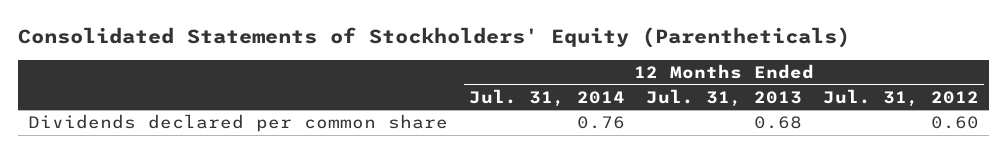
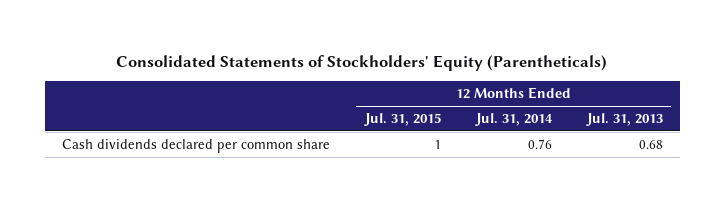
[822,88,979,107] Jul. 31, 2012 -> none
none -> [363,113,441,127] Jul. 31, 2015
[28,114,449,133] Dividends declared per common share -> [62,138,331,153] Cash dividends declared per common share

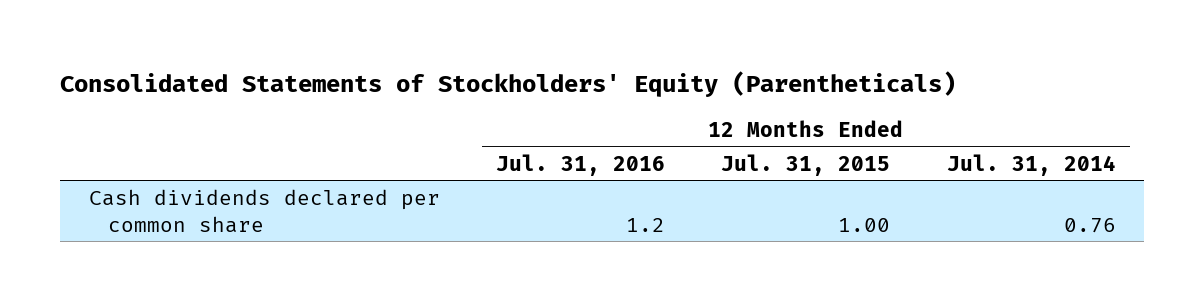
[585,113,663,127] Jul. 31, 2013 -> none
none -> [496,153,666,176] Jul. 31, 2016
[433,139,441,149] 1 -> [838,217,891,232] 1.00

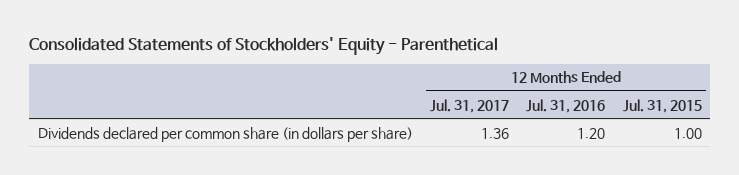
[60,71,957,98] Consolidated Statements of Stockholders' Equity (Parentheticals) -> [28,37,498,56] Consolidated Statements of Stockholders' Equity - Parenthetical
[946,153,1116,176] Jul. 31, 2014 -> none
none -> [429,98,509,113] Jul. 31, 2017
[88,189,440,233] Cash dividends declared per common share -> [37,126,413,142] Dividends declared per common share (in dollars per share)
[626,217,666,232] 1.2 -> [577,127,606,139] 1.20

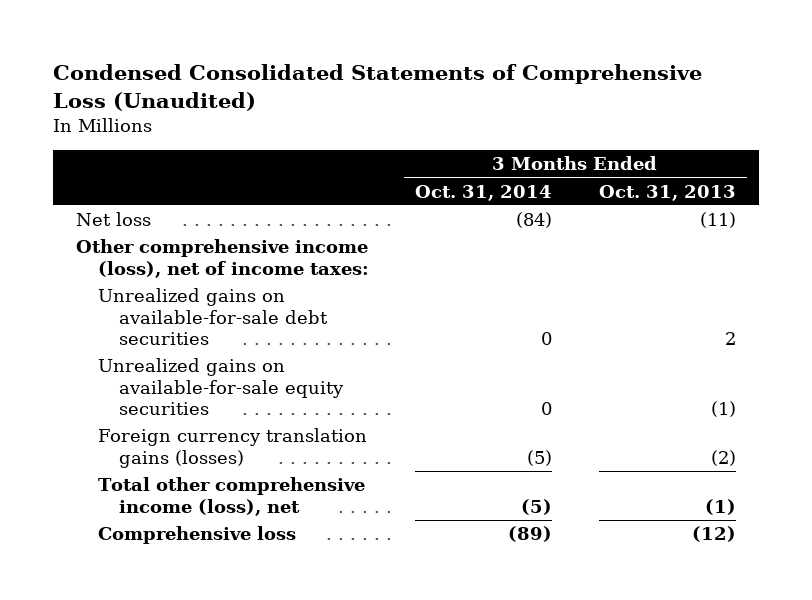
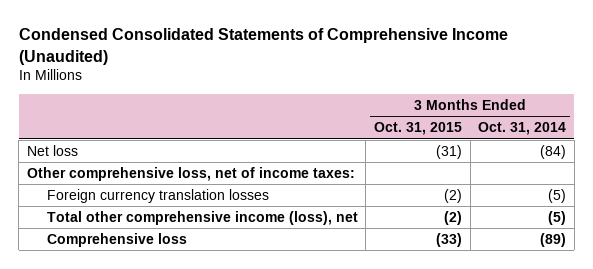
[52,64,702,112] Condensed Consolidated Statements of Comprehensive Loss (Unaudited) -> [18,28,508,65] Condensed Consolidated Statements of Comprehensive Income (Unaudited)
[598,184,736,201] Oct. 31, 2013 -> none
none -> [373,122,462,136] Oct. 31, 2015
[97,288,329,345] Unrealized gains on available-for-sale debt securities -> none
[97,358,345,415] Unrealized gains on available-for-sale equity securities -> none
[75,239,369,278] Other comprehensive income (loss), net of income taxes: -> [27,166,356,181] Other comprehensive loss, net of income taxes:
[97,428,367,468] Foreign currency translation gains (losses) -> [46,188,269,203] Foreign currency translation losses

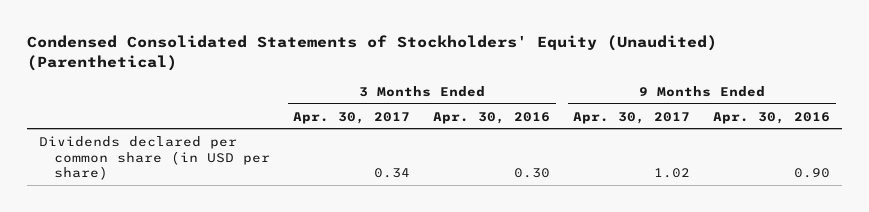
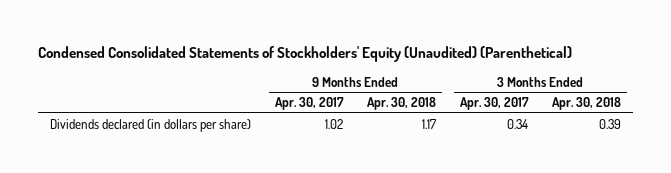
[433,111,551,124] Apr. 30, 2016 -> none
[713,111,831,124] Apr. 30, 2016 -> none
none -> [366,97,436,111] Apr. 30, 2018
none -> [551,97,621,111] Apr. 30, 2018
[38,135,271,181] Dividends declared per common share (in USD per share) -> [49,119,251,133] Dividends declared (in dollars per share)

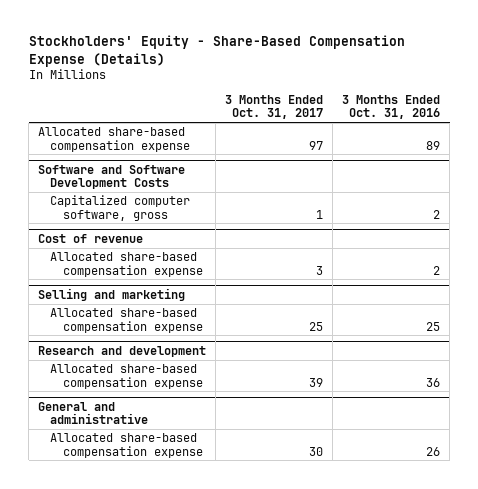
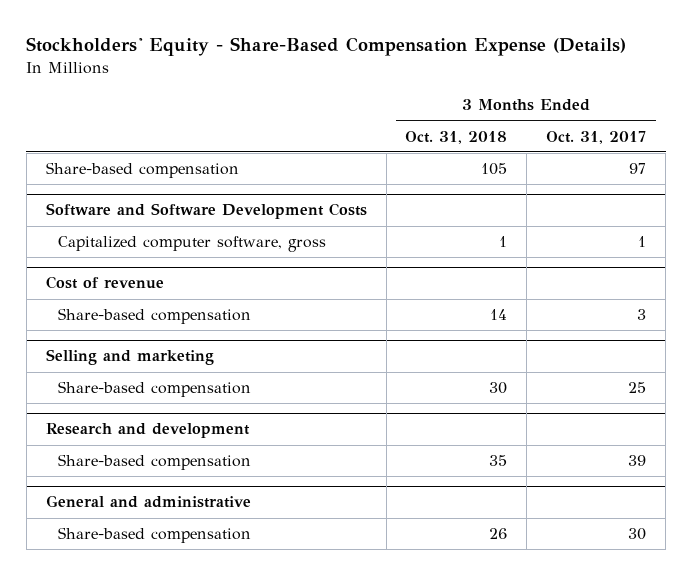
[342,94,441,120] 3 Months Ended Oct. 31, 2016 -> none
none -> [405,130,508,144] Oct. 31, 2018
[38,127,191,152] Allocated share-based compensation expense -> [45,162,239,179] Share-based compensation
[50,252,203,277] Allocated share-based compensation expense -> [57,308,251,325] Share-based compensation
[50,308,203,333] Allocated share-based compensation expense -> [57,381,251,398] Share-based compensation
[50,364,203,389] Allocated share-based compensation expense -> [57,454,251,471] Share-based compensation
[50,433,203,458] Allocated share-based compensation expense -> [57,527,251,544] Share-based compensation

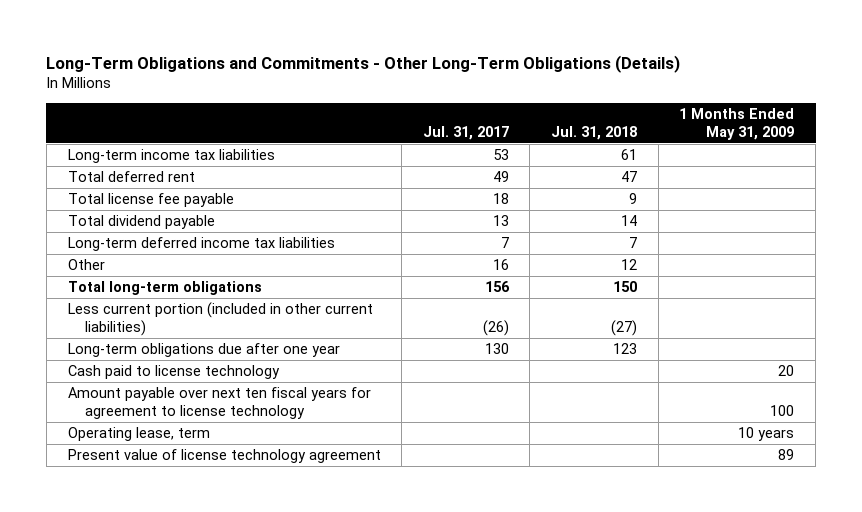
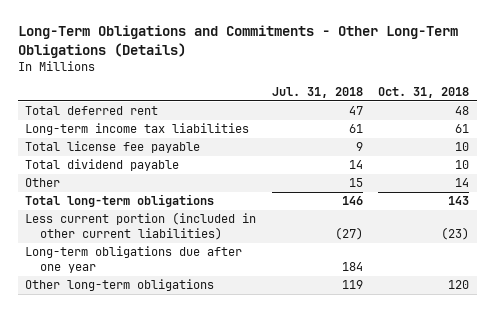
[422,125,509,140] Jul. 31, 2017 -> none
[679,108,795,140] 1 Months Ended May 31, 2009 -> none
none -> [378,87,470,99] Oct. 31, 2018
[67,149,275,164] Long-term income tax liabilities -> [25,123,250,136] Long-term income tax liabilities
[67,237,335,252] Long-term deferred income tax liabilities -> none
[621,259,638,271] 12 -> [348,178,363,188] 15
[613,281,638,293] 150 -> [341,196,363,206] 146
[67,365,280,380] Cash paid to license technology -> none
[67,387,371,420] Amount payable over next ten fiscal years for agreement to license technology -> none
[67,427,210,442] Operating lease, term -> none
[67,449,381,464] Present value of license technology agreement -> none
[613,343,638,355] 123 -> [341,262,363,272] 184
none -> [25,279,215,292] Other long-term obligations

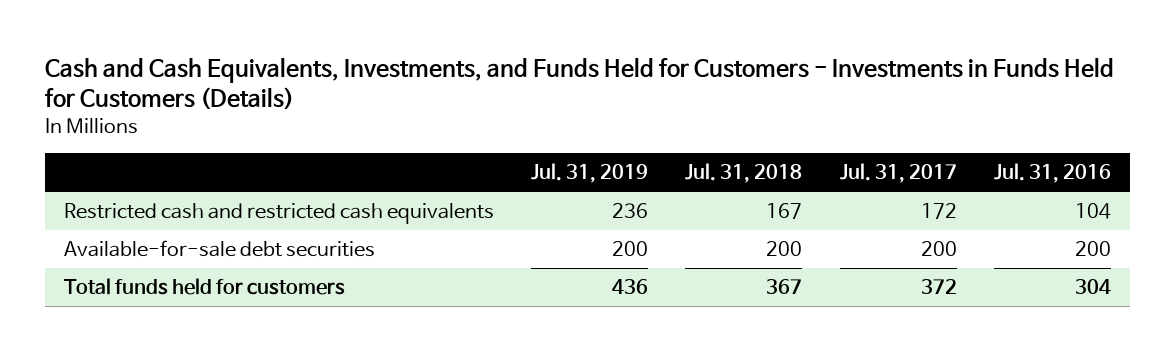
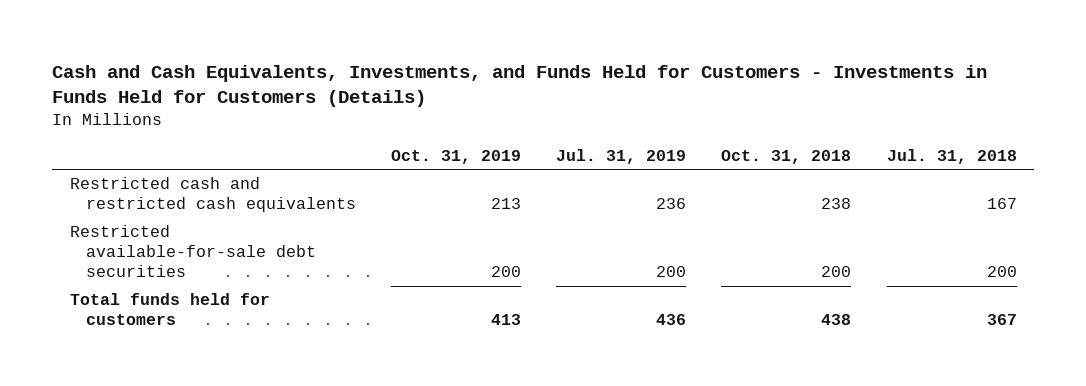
[839,163,957,184] Jul. 31, 2017 -> none
[994,163,1112,184] Jul. 31, 2016 -> none
none -> [390,149,521,164] Oct. 31, 2019
none -> [721,149,852,164] Oct. 31, 2018
[63,240,375,258] Available-for-sale debt securities -> [69,225,316,278] Restricted available-for-sale debt securities

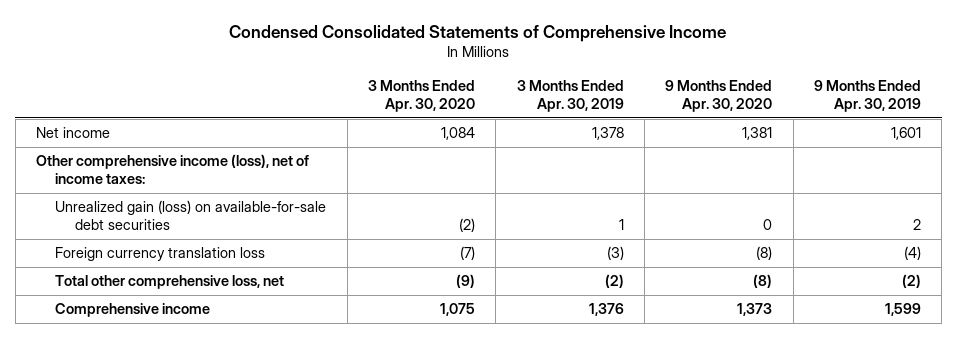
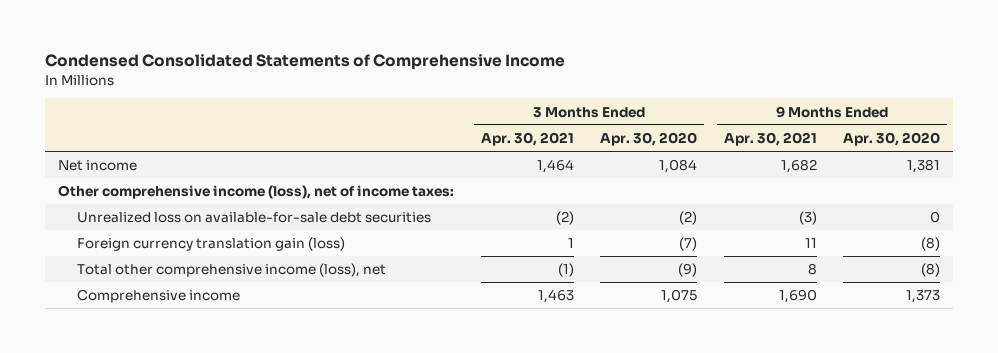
[516,80,624,113] 3 Months Ended Apr. 30, 2019 -> none
[813,80,921,113] 9 Months Ended Apr. 30, 2019 -> none
none -> [480,131,574,146] Apr. 30, 2021
none -> [723,131,817,146] Apr. 30, 2021
[55,200,327,231] Unrealized gain (loss) on available-for-sale debt securities -> [76,212,431,224] Unrealized loss on available-for-sale debt securities
[55,247,266,262] Foreign currency translation loss -> [76,237,345,252] Foreign currency translation gain (loss)
[55,275,285,290] Total other comprehensive loss, net -> [76,263,386,278] Total other comprehensive income (loss), net

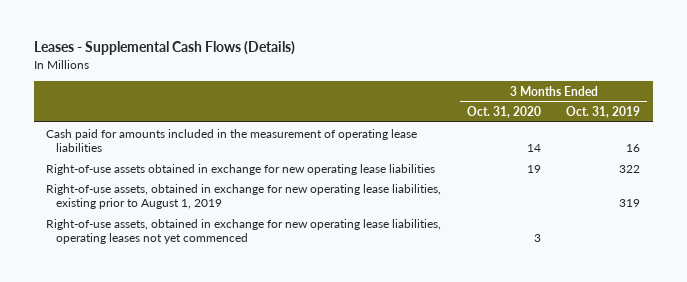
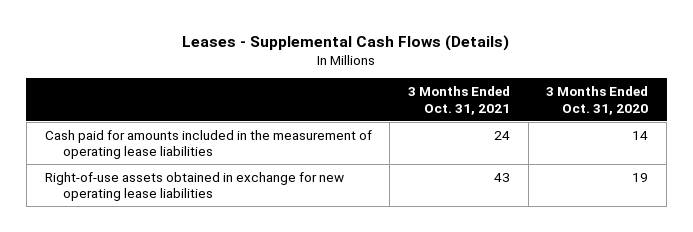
[566,106,641,119] Oct. 31, 2019 -> none
none -> [407,86,510,115] 3 Months Ended Oct. 31, 2021
[46,183,442,210] Right-of-use assets, obtained in exchange for new operating lease liabilities, existing prior to August 1, 2019 -> none
[46,218,442,245] Right-of-use assets, obtained in exchange for new operating lease liabilities, operating leases not yet commenced -> none

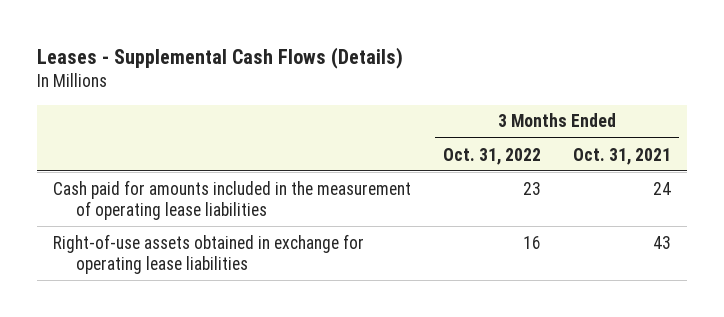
[546,86,649,115] 3 Months Ended Oct. 31, 2020 -> none
none -> [442,147,541,165] Oct. 31, 2022
[44,171,344,202] Right-of-use assets obtained in exchange for new operating lease liabilities -> [53,233,365,274] Right-of-use assets obtained in exchange for operating lease liabilities

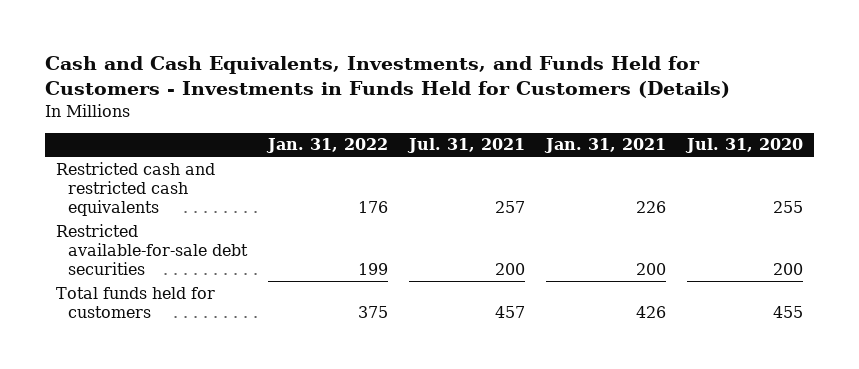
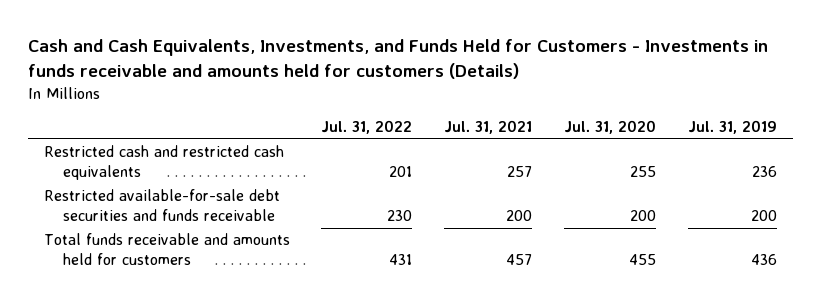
[45,56,731,98] Cash and Cash Equivalents, Investments, and Funds Held for Customers - Investments in Funds Held for Customers (Details) -> [27,39,768,80] Cash and Cash Equivalents, Investments, and Funds Held for Customers - Investments in funds receivable and amounts held for customers (Details)
[266,138,389,154] Jan. 31, 2022 -> none
[544,138,667,154] Jan. 31, 2021 -> none
none -> [321,120,413,135] Jul. 31, 2022
none -> [688,120,778,135] Jul. 31, 2019
[55,223,249,276] Restricted available-for-sale debt securities -> [43,189,280,222] Restricted available-for-sale debt securities and funds receivable
[55,286,215,318] Total funds held for customers -> [43,233,290,266] Total funds receivable and amounts held for customers

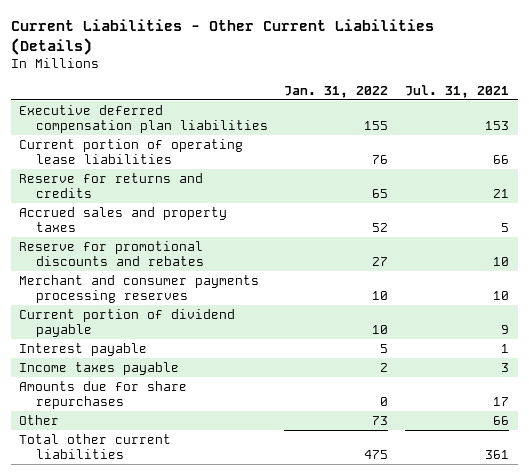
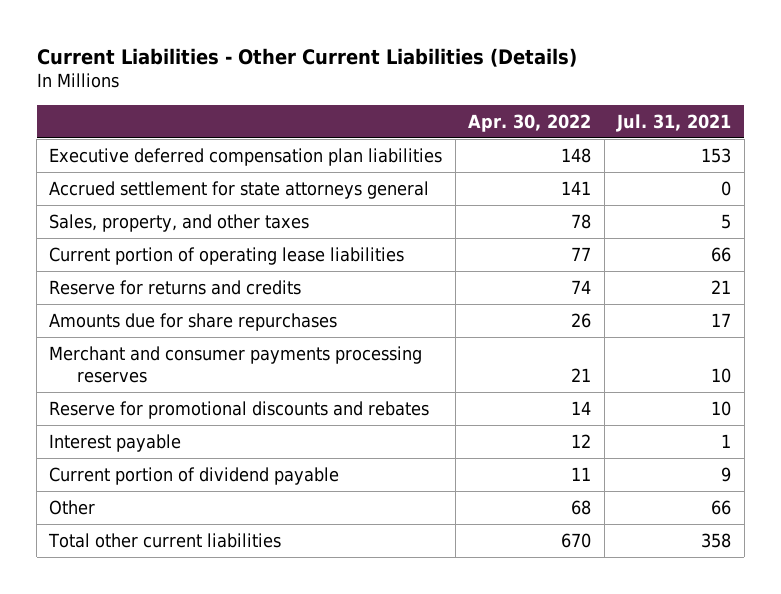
[284,85,389,98] Jan. 31, 2022 -> none
none -> [468,113,592,132] Apr. 30, 2022
none -> [49,180,430,199] Accrued settlement for state attorneys general
none -> [49,213,310,232] Sales, property, and other taxes
[19,207,228,233] Accrued sales and property taxes -> none
[19,381,188,410] Amounts due for share repurchases -> [49,312,338,331] Amounts due for share repurchases
[19,241,204,267] Reserve for promotional discounts and rebates -> [49,400,430,419] Reserve for promotional discounts and rebates
[19,362,180,376] Income taxes payable -> none
[19,309,236,338] Current portion of dividend payable -> [49,466,340,485] Current portion of dividend payable
[485,450,510,460] 361 -> [701,532,732,548] 358

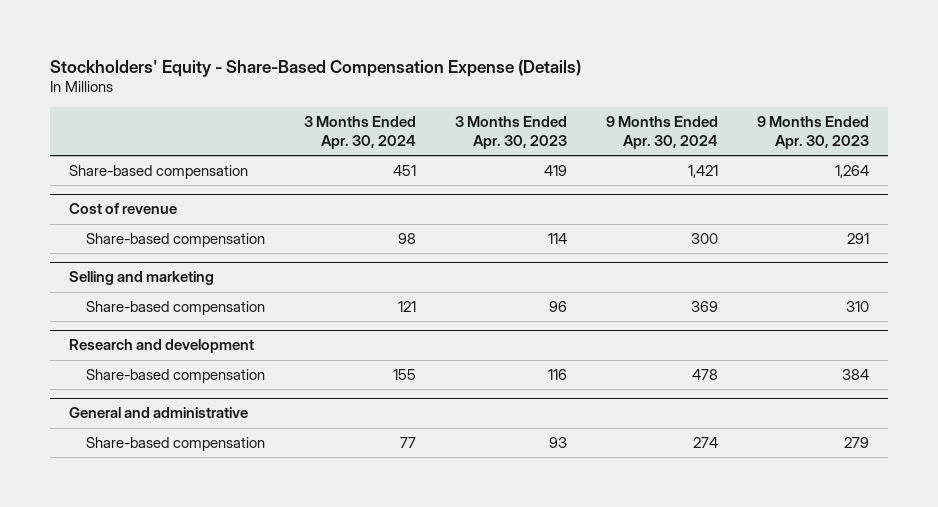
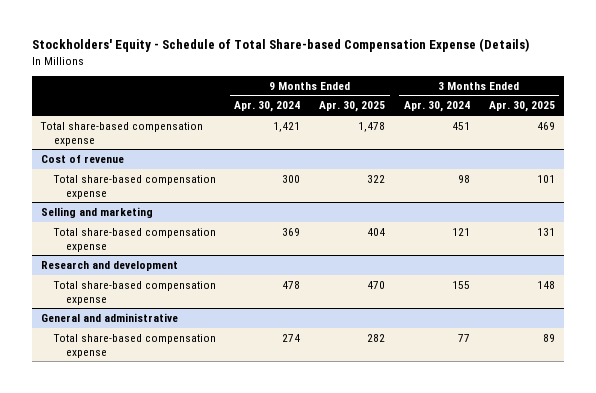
[49,59,581,77] Stockholders' Equity - Share-Based Compensation Expense (Details) -> [31,38,529,53] Stockholders' Equity - Schedule of Total Share-based Compensation Expense (Details)
[455,116,568,150] 3 Months Ended Apr. 30, 2023 -> none
[756,116,869,150] 9 Months Ended Apr. 30, 2023 -> none
none -> [319,101,386,113] Apr. 30, 2025
none -> [488,101,555,113] Apr. 30, 2025
[69,164,249,179] Share-based compensation -> [40,121,204,146] Total share-based compensation expense
[86,232,266,247] Share-based compensation -> [52,174,216,199] Total share-based compensation expense
[86,300,266,315] Share-based compensation -> [52,227,216,252] Total share-based compensation expense
[86,368,266,383] Share-based compensation -> [52,280,216,305] Total share-based compensation expense
[86,436,266,451] Share-based compensation -> [52,333,216,358] Total share-based compensation expense

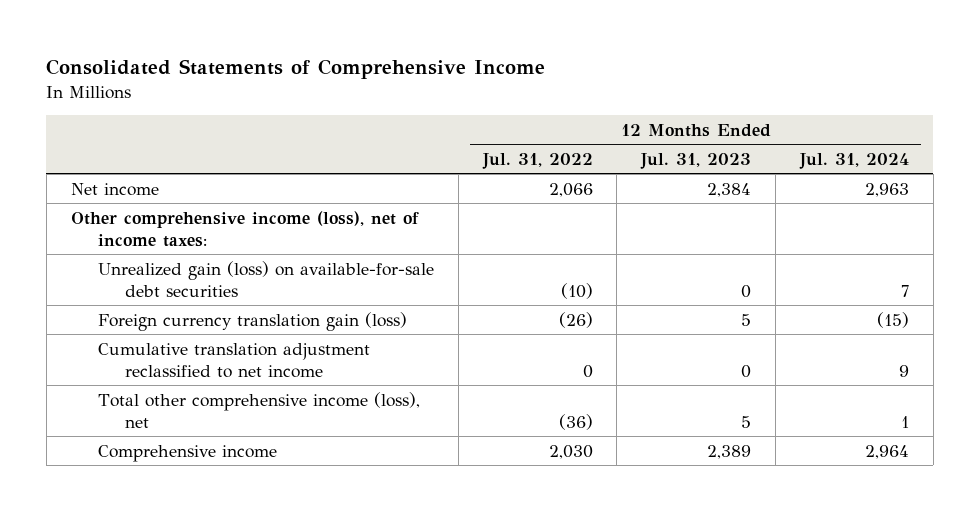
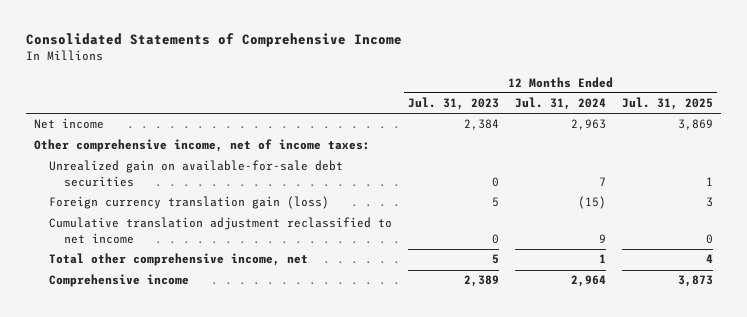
[481,152,593,169] Jul. 31, 2022 -> none
none -> [622,97,714,111] Jul. 31, 2025
[70,210,419,247] Other comprehensive income (loss), net of income taxes: -> [33,139,370,153] Other comprehensive income, net of income taxes:
[97,260,434,297] Unrealized gain (loss) on available-for-sale debt securities -> [48,160,343,187] Unrealized gain on available-for-sale debt securities
[97,391,420,428] Total other comprehensive income (loss), net -> [48,253,308,267] Total other comprehensive income, net

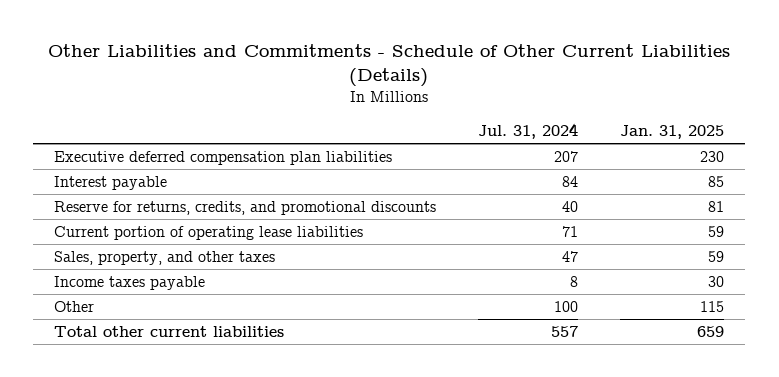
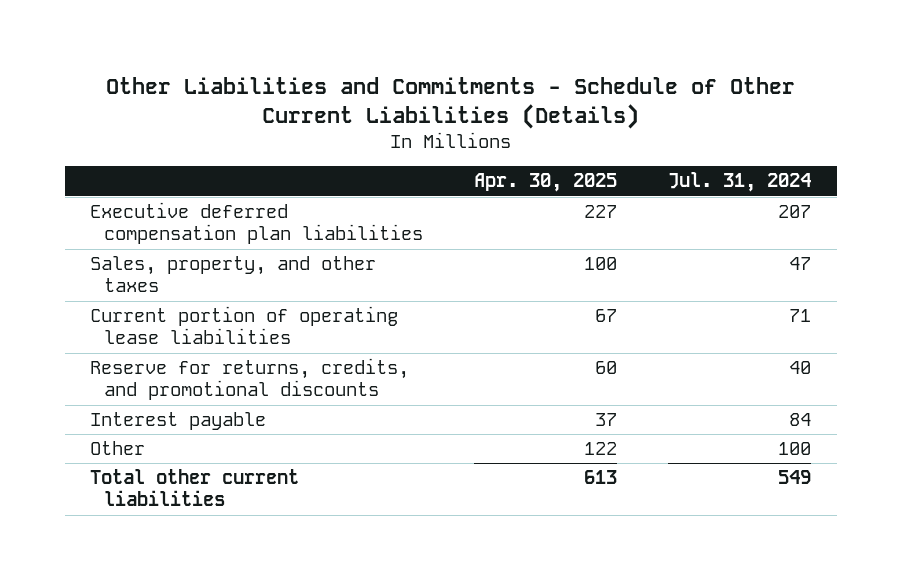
[620,124,725,139] Jan. 31, 2025 -> none
none -> [474,173,618,193] Apr. 30, 2025
[54,275,206,290] Income taxes payable -> none
[54,225,364,240] Current portion of operating lease liabilities -> [90,306,399,345] Current portion of operating lease liabilities
[54,200,437,215] Reserve for returns, credits, and promotional discounts -> [90,358,410,401] Reserve for returns, credits, and promotional discounts
[54,175,168,190] Interest payable -> [90,412,267,431] Interest payable
[551,325,579,337] 557 -> [778,470,812,485] 549

